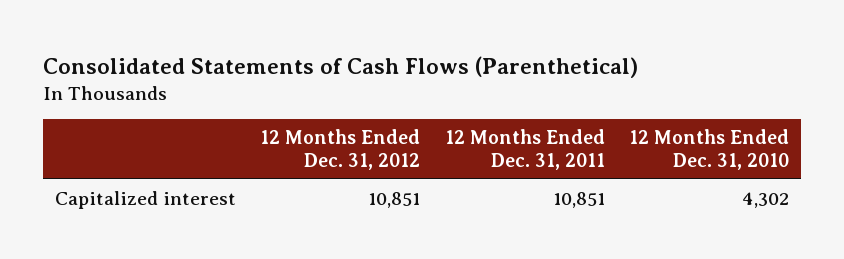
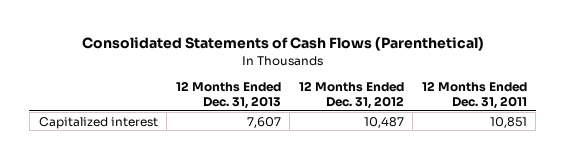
[628,129,789,171] 12 Months Ended Dec. 31, 2010 -> none
none -> [175,80,281,109] 12 Months Ended Dec. 31, 2013
[368,191,421,208] 10,851 -> [363,116,404,128] 10,487

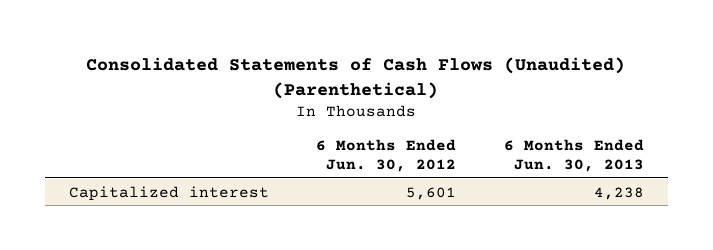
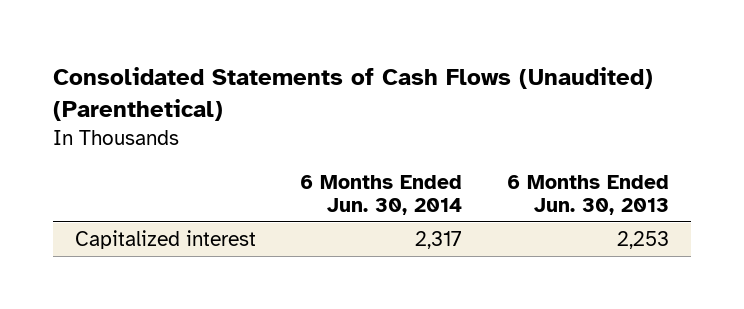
[316,138,457,173] 6 Months Ended Jun. 30, 2012 -> none
none -> [300,174,463,216] 6 Months Ended Jun. 30, 2014
[593,186,644,200] 4,238 -> [616,231,669,250] 2,253

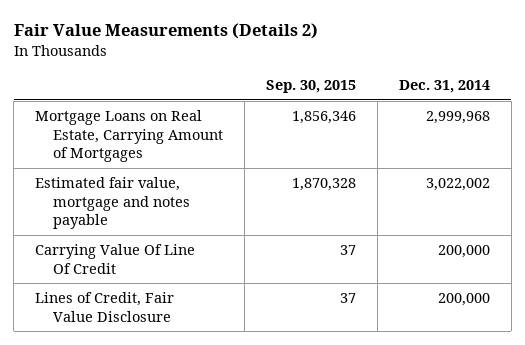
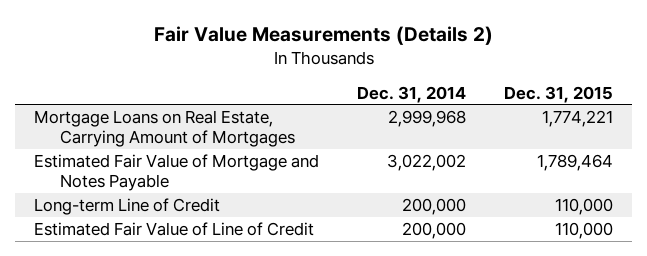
[266,80,357,94] Sep. 30, 2015 -> none
none -> [504,85,614,103] Dec. 31, 2015
[34,177,191,229] Estimated fair value, mortgage and notes payable -> [33,153,319,191] Estimated Fair Value of Mortgage and Notes Payable
[34,244,195,274] Carrying Value Of Line Of Credit -> [33,197,220,215] Long-term Line of Credit
[34,292,174,322] Lines of Credit, Fair Value Disclosure -> [33,221,314,236] Estimated Fair Value of Line of Credit

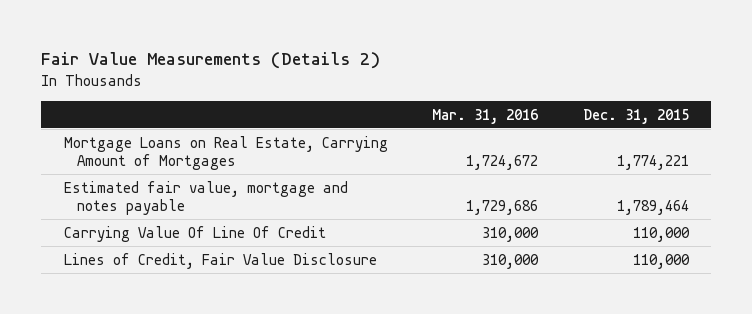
[357,85,467,103] Dec. 31, 2014 -> none
none -> [432,108,539,124] Mar. 31, 2016
[33,153,319,191] Estimated Fair Value of Mortgage and Notes Payable -> [63,180,348,215] Estimated fair value, mortgage and notes payable
[33,197,220,215] Long-term Line of Credit -> [63,225,326,242] Carrying Value Of Line Of Credit
[33,221,314,236] Estimated Fair Value of Line of Credit -> [63,252,377,269] Lines of Credit, Fair Value Disclosure

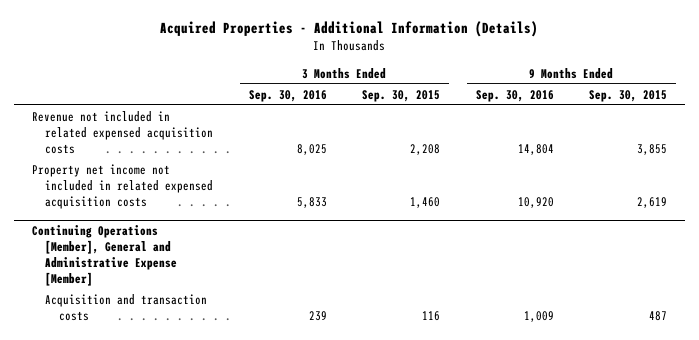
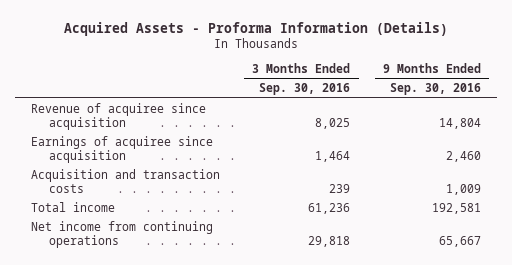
[160,21,539,38] Acquired Properties - Additional Information (Details) -> [63,21,448,36] Acquired Assets - Proforma Information (Details)
[362,89,441,102] Sep. 30, 2015 -> none
[589,89,668,102] Sep. 30, 2015 -> none
[31,163,214,210] Property net income not included in related expensed acquisition costs -> none
[31,224,178,287] Continuing Operations [Member], General and Administrative Expense [Member] -> none
[31,110,214,155] Revenue not included in related expensed acquisition costs -> [31,102,207,130] Revenue of acquiree since acquisition
none -> [31,135,214,163] Earnings of acquiree since acquisition
none -> [31,201,116,212] Total income
none -> [31,220,214,248] Net income from continuing operations

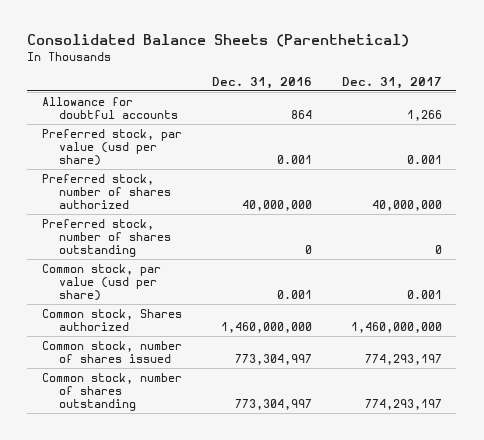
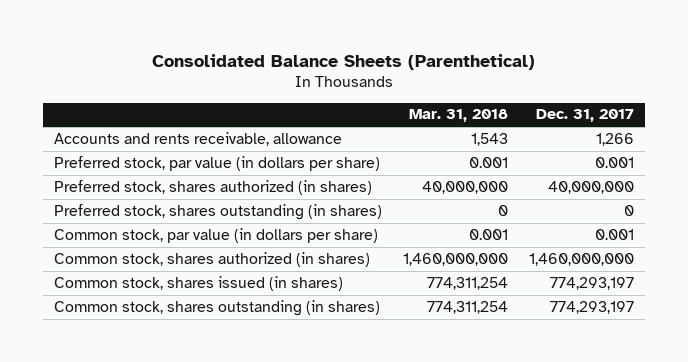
[211,77,312,90] Dec. 31, 2016 -> none
none -> [408,109,508,123] Mar. 31, 2018
[42,96,178,119] Allowance for doubtful accounts -> [53,131,342,146] Accounts and rents receivable, allowance
[42,128,183,167] Preferred stock, par value (usd per share) -> [53,155,380,171] Preferred stock, par value (in dollars per share)
[42,173,171,210] Preferred stock, number of shares authorized -> [53,179,372,195] Preferred stock, shares authorized (in shares)
[42,218,171,258] Preferred stock, number of shares outstanding -> [53,203,382,220] Preferred stock, shares outstanding (in shares)
[42,263,162,302] Common stock, par value (usd per share) -> [53,227,378,243] Common stock, par value (in dollars per share)
[42,308,183,331] Common stock, Shares authorized -> [53,251,370,267] Common stock, shares authorized (in shares)
[42,340,183,363] Common stock, number of shares issued -> [53,275,343,291] Common stock, shares issued (in shares)
[42,372,183,412] Common stock, number of shares outstanding -> [53,299,380,316] Common stock, shares outstanding (in shares)

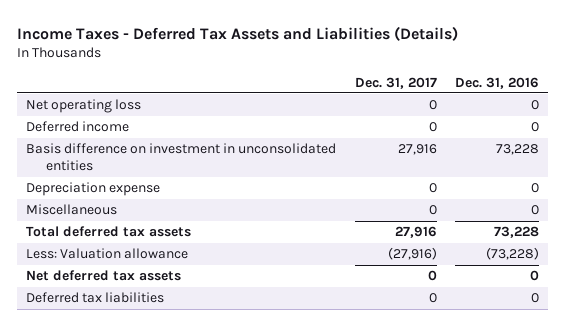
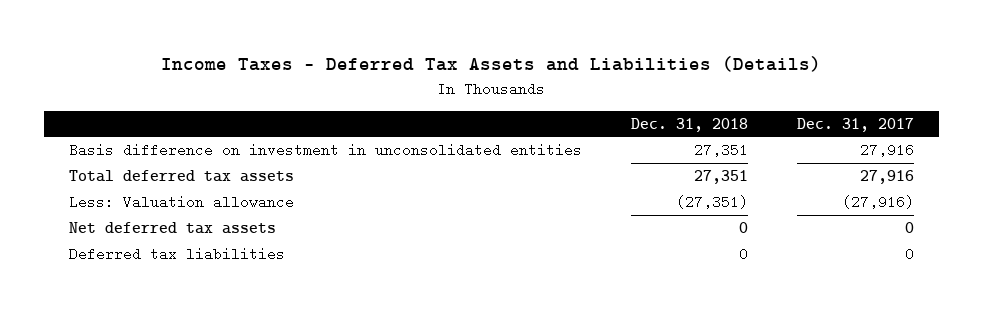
[454,76,539,89] Dec. 31, 2016 -> none
none -> [630,117,748,132] Dec. 31, 2018
[26,99,142,114] Net operating loss -> none
[26,121,130,133] Deferred income -> none
[26,182,161,197] Depreciation expense -> none
[26,204,118,216] Miscellaneous -> none

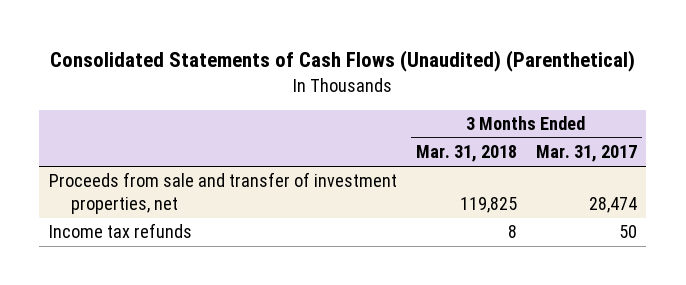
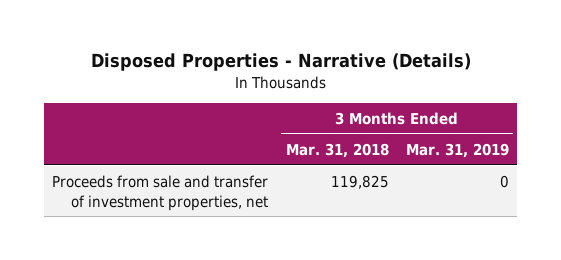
[49,50,635,73] Consolidated Statements of Cash Flows (Unaudited) (Parenthetical) -> [90,53,471,72] Disposed Properties - Narrative (Details)
[535,145,637,163] Mar. 31, 2017 -> none
none -> [405,142,509,158] Mar. 31, 2019
[48,223,192,239] Income tax refunds -> none

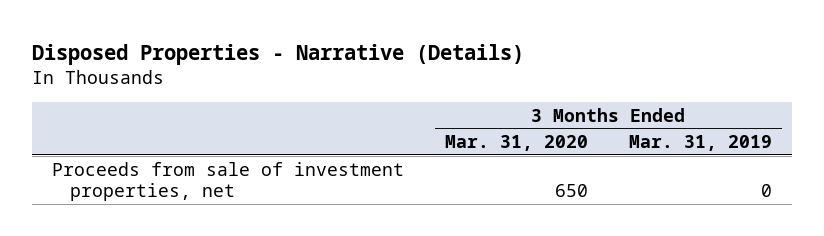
[285,142,389,158] Mar. 31, 2018 -> none
none -> [444,135,588,152] Mar. 31, 2020
[52,174,269,211] Proceeds from sale and transfer of investment properties, net -> [52,161,405,202] Proceeds from sale of investment properties, net

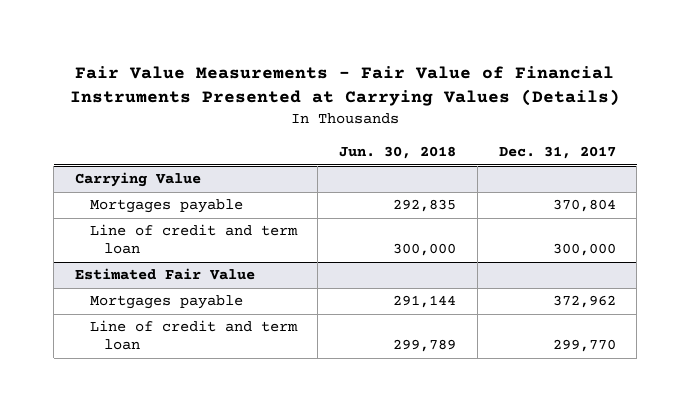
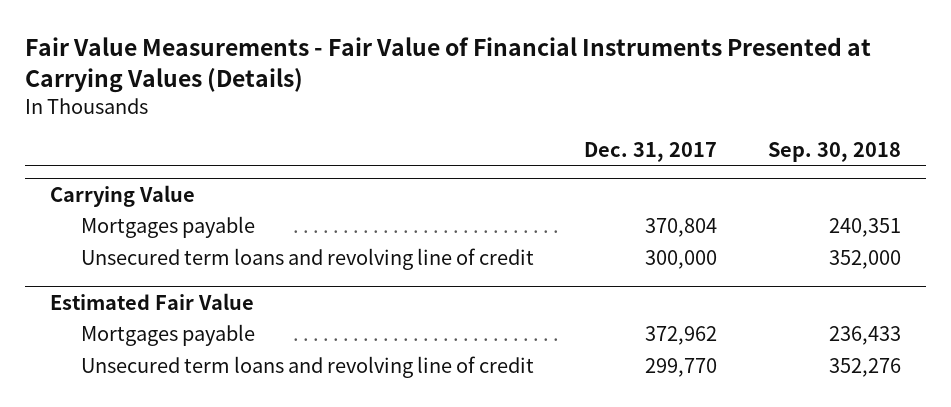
[339,146,457,160] Jun. 30, 2018 -> none
none -> [767,141,901,162] Sep. 30, 2018
[89,224,298,255] Line of credit and term loan -> [80,248,534,271] Unsecured term loans and revolving line of credit
[89,320,298,351] Line of credit and term loan -> [80,356,534,379] Unsecured term loans and revolving line of credit

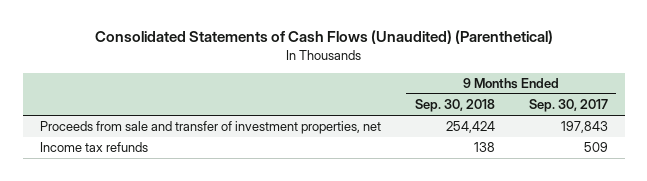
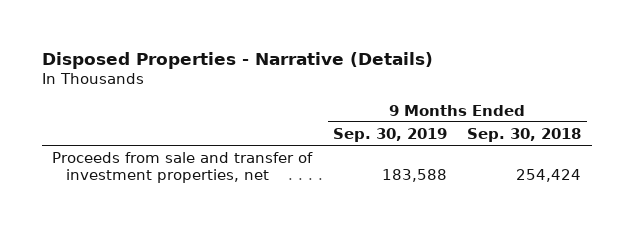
[94,30,553,45] Consolidated Statements of Cash Flows (Unaudited) (Parenthetical) -> [42,51,434,69] Disposed Properties - Narrative (Details)
[528,99,608,113] Sep. 30, 2017 -> none
none -> [332,127,447,142] Sep. 30, 2019
[39,142,148,153] Income tax refunds -> none

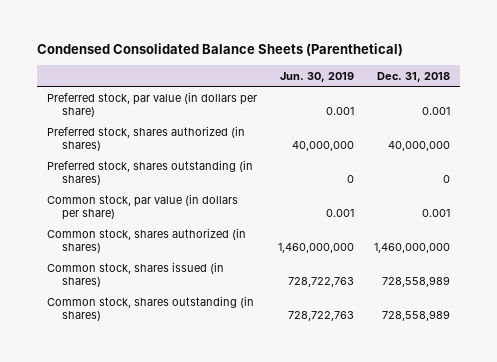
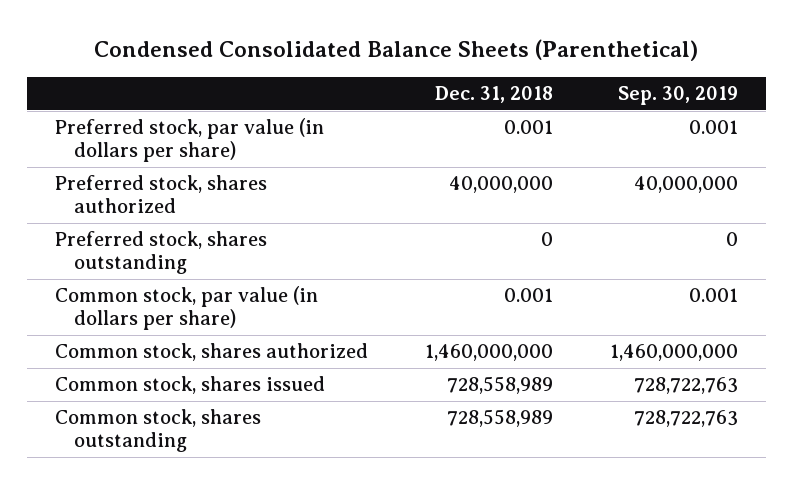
[279,71,354,82] Jun. 30, 2019 -> none
none -> [617,86,738,106] Sep. 30, 2019
[47,125,246,151] Preferred stock, shares authorized (in shares) -> [55,175,268,214] Preferred stock, shares authorized
[47,159,254,185] Preferred stock, shares outstanding (in shares) -> [55,231,268,275] Preferred stock, shares outstanding
[47,227,247,253] Common stock, shares authorized (in shares) -> [55,343,369,362] Common stock, shares authorized
[47,261,225,287] Common stock, shares issued (in shares) -> [55,376,326,395] Common stock, shares issued
[47,295,255,321] Common stock, shares outstanding (in shares) -> [55,409,262,453] Common stock, shares outstanding

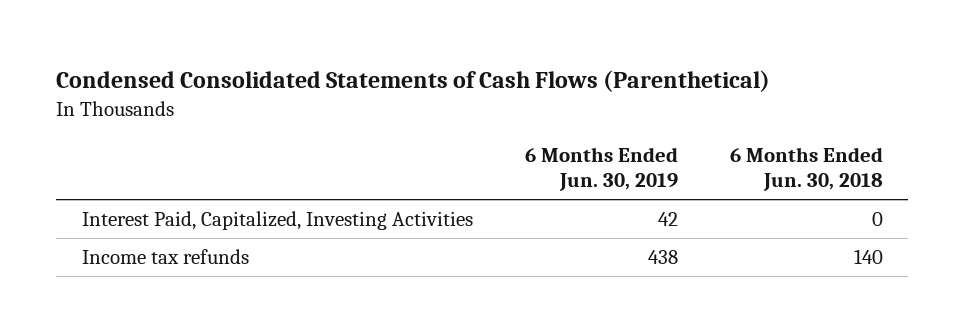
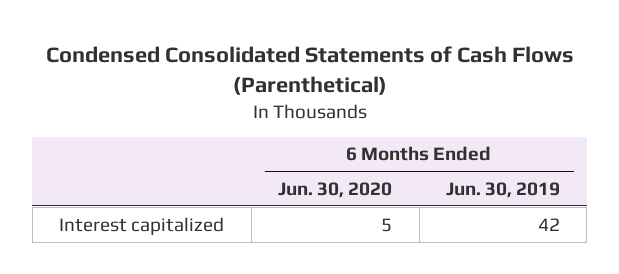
[729,146,883,192] 6 Months Ended Jun. 30, 2018 -> none
none -> [278,181,393,198] Jun. 30, 2020
[82,248,250,264] Income tax refunds -> none
[82,210,474,230] Interest Paid, Capitalized, Investing Activities -> [59,216,225,235] Interest capitalized

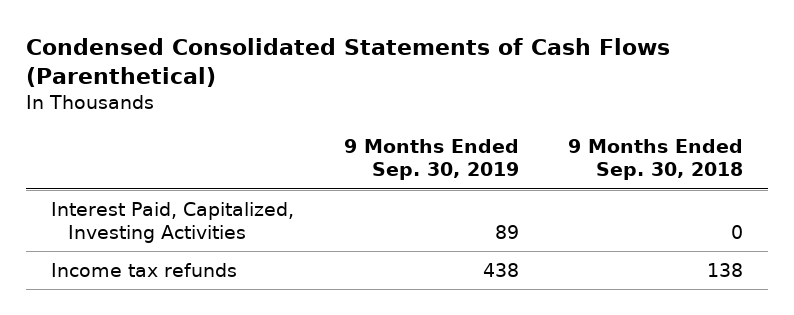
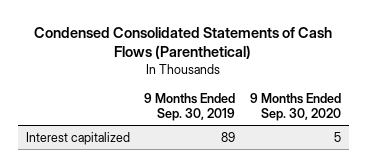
[568,139,744,181] 9 Months Ended Sep. 30, 2018 -> none
none -> [250,93,342,122] 9 Months Ended Sep. 30, 2020
[50,262,237,277] Income tax refunds -> none
[50,201,294,243] Interest Paid, Capitalized, Investing Activities -> [25,132,130,146] Interest capitalized

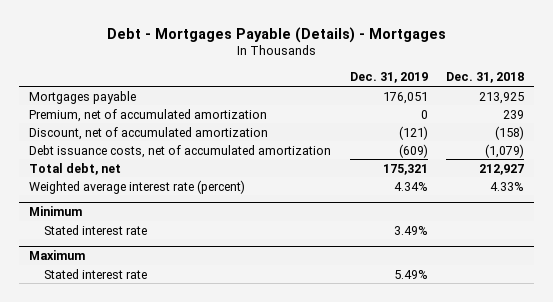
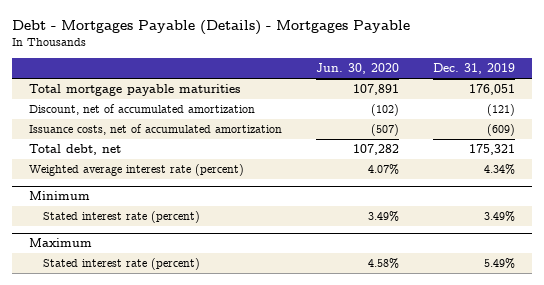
[106,26,446,43] Debt - Mortgages Payable (Details) - Mortgages -> [11,20,410,36] Debt - Mortgages Payable (Details) - Mortgages Payable
[446,72,525,84] Dec. 31, 2018 -> none
none -> [315,63,399,75] Jun. 30, 2020
[28,108,267,122] Premium, net of accumulated amortization -> none
[28,90,136,104] Mortgages payable -> [28,84,240,97] Total mortgage payable maturities
[28,144,331,158] Debt issuance costs, net of accumulated amortization -> [28,124,282,136] Issuance costs, net of accumulated amortization
[44,224,148,235] Stated interest rate -> [43,211,201,224] Stated interest rate (percent)
[44,268,148,279] Stated interest rate -> [43,258,201,271] Stated interest rate (percent)

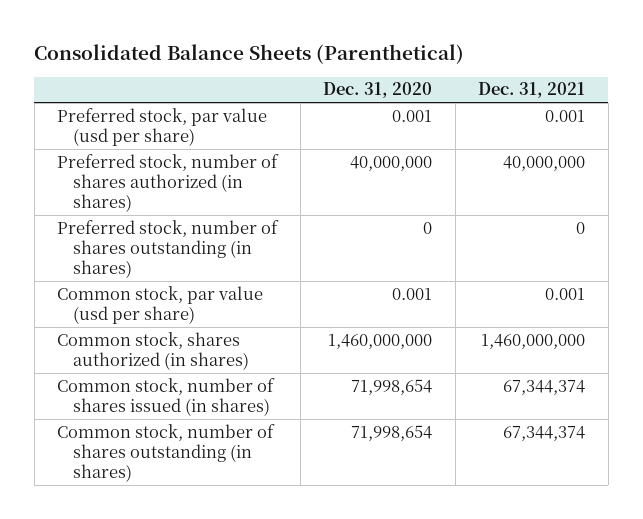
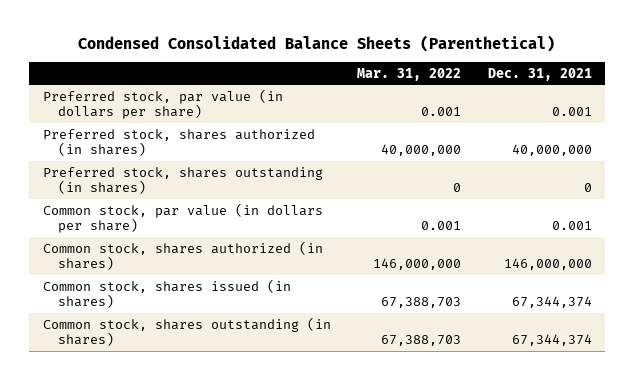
[34,44,465,65] Consolidated Balance Sheets (Parenthetical) -> [78,35,556,53] Condensed Consolidated Balance Sheets (Parenthetical)
[323,82,433,99] Dec. 31, 2020 -> none
none -> [357,67,462,81] Mar. 31, 2022
[57,107,268,146] Preferred stock, par value (usd per share) -> [42,88,283,120] Preferred stock, par value (in dollars per share)
[57,153,280,212] Preferred stock, number of shares authorized (in shares) -> [42,128,315,157] Preferred stock, shares authorized (in shares)
[57,219,280,278] Preferred stock, number of shares outstanding (in shares) -> [42,166,323,195] Preferred stock, shares outstanding (in shares)
[57,285,264,324] Common stock, par value (usd per share) -> [42,202,323,234] Common stock, par value (in dollars per share)
[481,333,586,349] 1,460,000,000 -> [504,258,593,271] 146,000,000
[57,377,276,416] Common stock, number of shares issued (in shares) -> [42,278,291,309] Common stock, shares issued (in shares)
[57,423,276,482] Common stock, number of shares outstanding (in shares) -> [42,316,331,347] Common stock, shares outstanding (in shares)

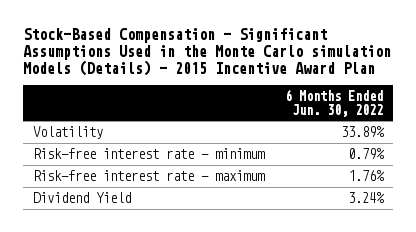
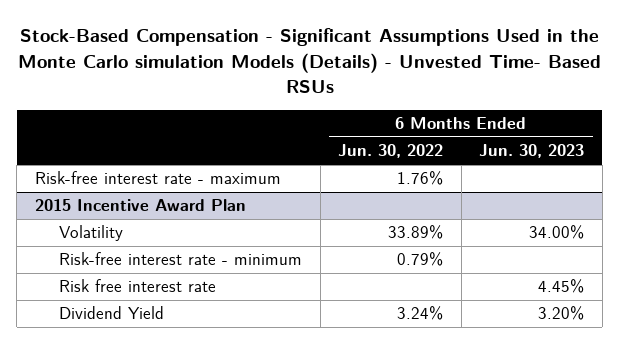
[23,28,392,77] Stock-Based Compensation - Significant Assumptions Used in the Monte Carlo simulation Models (Details) - 2015 Incentive Award Plan -> [17,28,601,94] Stock-Based Compensation - Significant Assumptions Used in the Monte Carlo simulation Models (Details) - Unvested Time- Based RSUs
none -> [479,144,585,159] Jun. 30, 2023
[33,169,266,181] Risk-free interest rate - maximum -> [34,171,281,185] Risk-free interest rate - maximum
none -> [34,199,246,212] 2015 Incentive Award Plan
none -> [59,279,217,293] Risk free interest rate

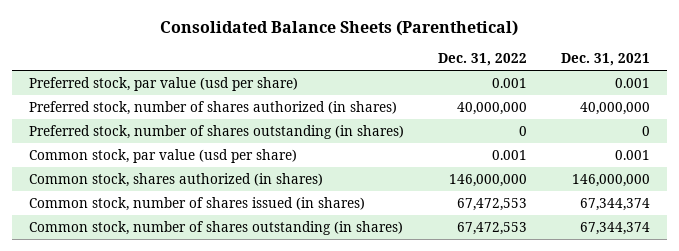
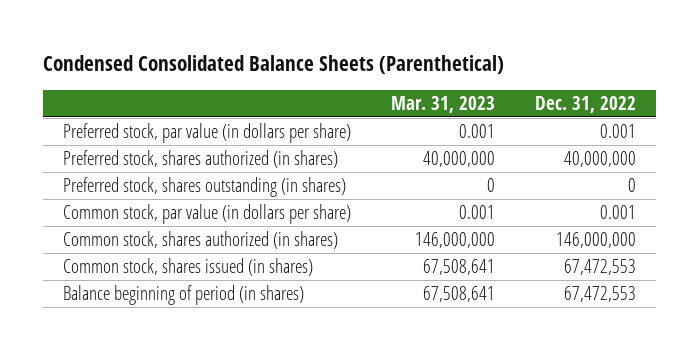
[160,19,519,36] Consolidated Balance Sheets (Parenthetical) -> [42,55,504,75] Condensed Consolidated Balance Sheets (Parenthetical)
[560,53,650,67] Dec. 31, 2021 -> none
none -> [390,95,495,113] Mar. 31, 2023
[28,76,298,91] Preferred stock, par value (usd per share) -> [62,122,351,143] Preferred stock, par value (in dollars per share)
[28,100,397,115] Preferred stock, number of shares authorized (in shares) -> [62,149,338,168] Preferred stock, shares authorized (in shares)
[28,124,404,139] Preferred stock, number of shares outstanding (in shares) -> [62,176,346,197] Preferred stock, shares outstanding (in shares)
[28,148,297,163] Common stock, par value (usd per share) -> [62,203,351,224] Common stock, par value (in dollars per share)
[28,196,365,211] Common stock, number of shares issued (in shares) -> [62,257,313,276] Common stock, shares issued (in shares)
[28,220,403,235] Common stock, number of shares outstanding (in shares) -> [62,284,304,305] Balance beginning of period (in shares)

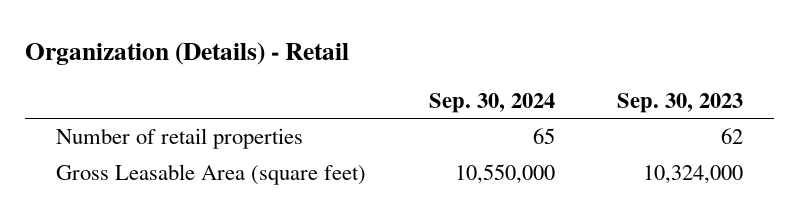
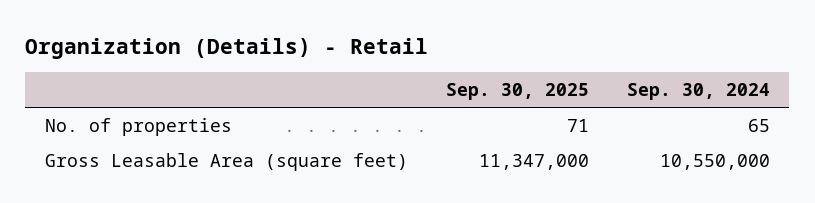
[616,92,743,113] Sep. 30, 2023 -> none
none -> [445,82,589,100] Sep. 30, 2025
[56,128,304,150] Number of retail properties -> [44,118,232,137] No. of properties

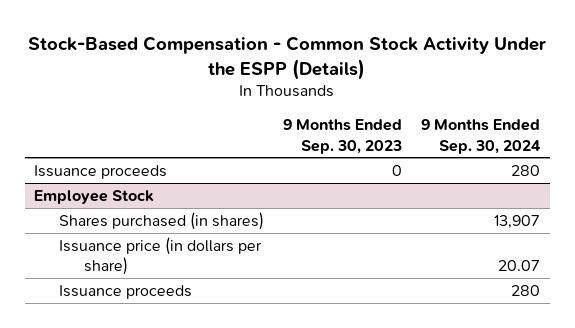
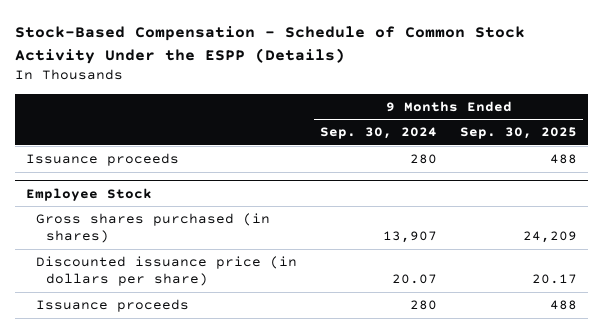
[28,35,547,80] Stock-Based Compensation - Common Stock Activity Under the ESPP (Details) -> [14,26,525,64] Stock-Based Compensation - Schedule of Common Stock Activity Under the ESPP (Details)
[283,119,403,154] 9 Months Ended Sep. 30, 2023 -> none
none -> [459,127,577,140] Sep. 30, 2025
[59,211,265,230] Shares purchased (in shares) -> [36,213,271,244] Gross shares purchased (in shares)
[59,236,263,276] Issuance price (in dollars per share) -> [36,256,298,287] Discounted issuance price (in dollars per share)

